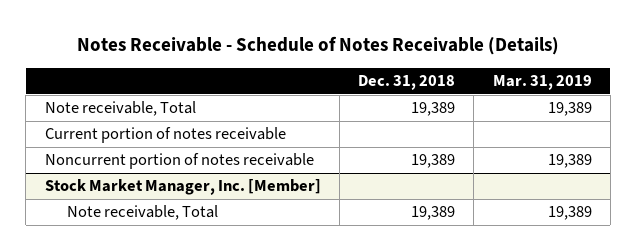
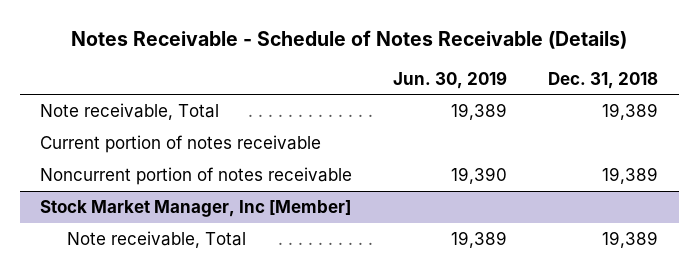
[492,75,592,91] Mar. 31, 2019 -> none
none -> [393,70,508,89] Jun. 30, 2019
[44,179,321,196] Stock Market Manager, Inc. [Member] -> [40,199,352,217] Stock Market Manager, Inc [Member]

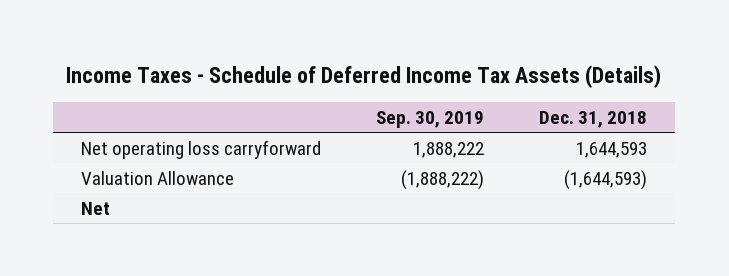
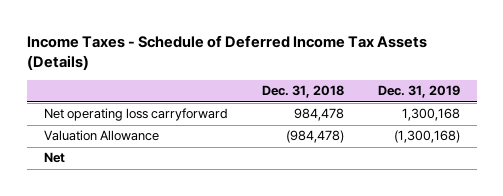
[376,110,485,128] Sep. 30, 2019 -> none
none -> [377,85,460,99] Dec. 31, 2019
[576,141,648,158] 1,644,593 -> [293,108,344,122] 984,478
[564,169,648,190] (1,644,593) -> [285,130,344,144] (984,478)

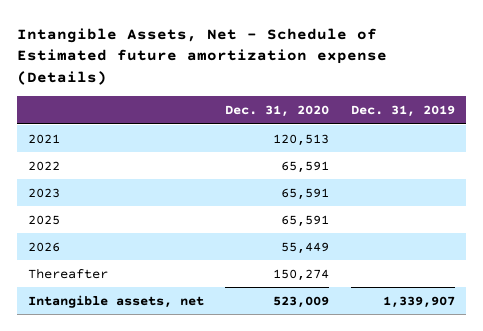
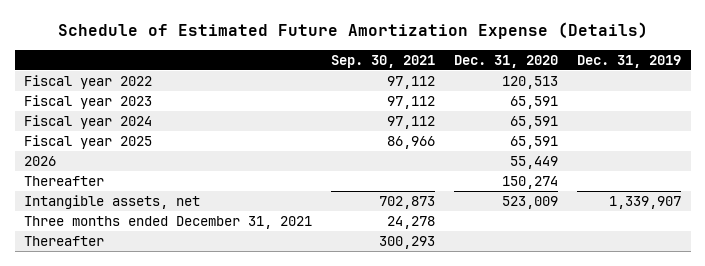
[16,27,387,86] Intangible Assets, Net - Schedule of Estimated future amortization expense (Details) -> [57,22,648,40] Schedule of Estimated Future Amortization Expense (Details)
none -> [331,54,436,68] Sep. 30, 2021
[27,133,60,144] 2021 -> [24,75,153,90] Fiscal year 2022
[27,160,60,171] 2022 -> [24,95,153,110] Fiscal year 2023
[27,187,60,198] 2023 -> [24,115,153,130] Fiscal year 2024
[27,214,60,225] 2025 -> [24,135,153,150] Fiscal year 2025
none -> [24,216,313,230] Three months ended December 31, 2021
none -> [24,236,105,247] Thereafter

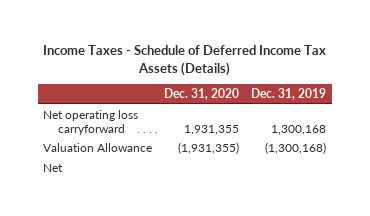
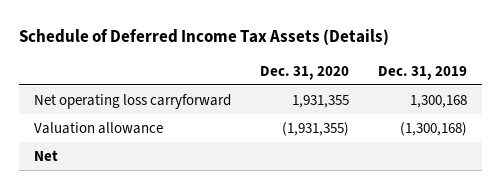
[42,45,326,76] Income Taxes - Schedule of Deferred Income Tax Assets (Details) -> [19,29,390,46] Schedule of Deferred Income Tax Assets (Details)
[43,142,153,152] Valuation Allowance -> [33,121,163,134] Valuation allowance

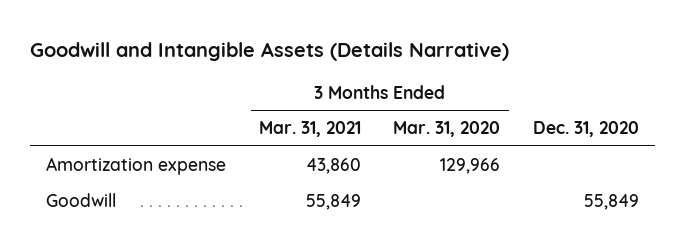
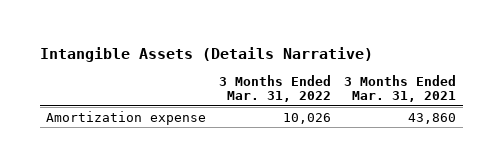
[29,42,509,62] Goodwill and Intangible Assets (Details Narrative) -> [39,46,373,62] Intangible Assets (Details Narrative)
[393,121,501,138] Mar. 31, 2020 -> none
[532,121,639,138] Dec. 31, 2020 -> none
none -> [219,74,332,103] 3 Months Ended Mar. 31, 2022
[46,193,117,208] Goodwill -> none

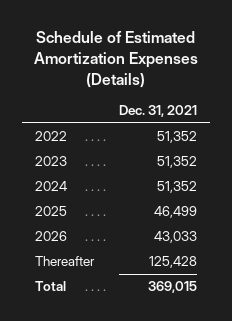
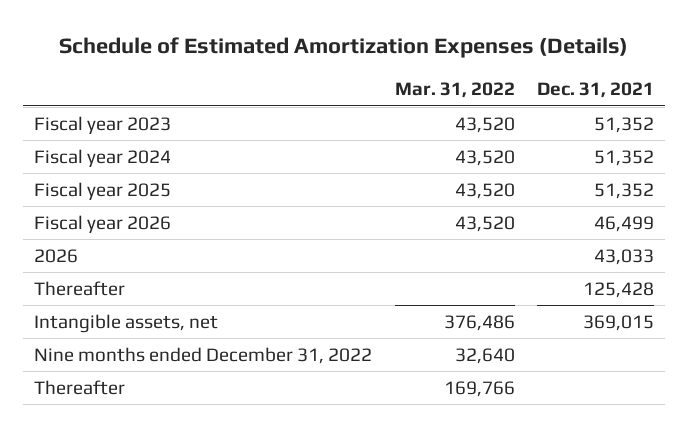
none -> [394,82,515,99] Mar. 31, 2022
[34,131,67,142] 2022 -> [34,115,172,134] Fiscal year 2023
[34,156,67,167] 2023 -> [34,148,172,167] Fiscal year 2024
[34,181,67,192] 2024 -> [34,181,172,200] Fiscal year 2025
[34,206,67,217] 2025 -> [34,214,172,233] Fiscal year 2026
[34,281,66,292] Total -> [34,313,219,333] Intangible assets, net
none -> [34,346,373,364] Nine months ended December 31, 2022
none -> [34,379,126,395] Thereafter

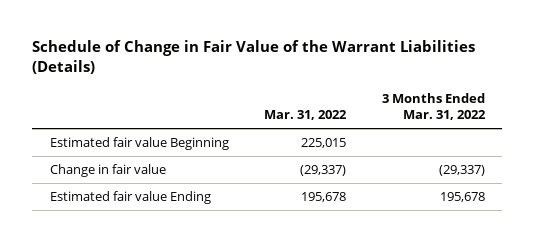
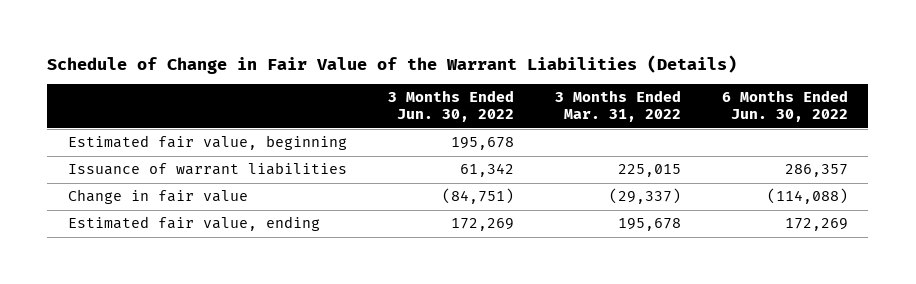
[264,110,348,121] Mar. 31, 2022 -> none
none -> [387,90,514,123] 3 Months Ended Jun. 30, 2022
none -> [721,90,848,123] 6 Months Ended Jun. 30, 2022
[49,136,229,150] Estimated fair value Beginning -> [67,135,347,151] Estimated fair value, beginning
none -> [67,162,347,176] Issuance of warrant liabilities
[49,190,211,204] Estimated fair value Ending -> [67,216,320,232] Estimated fair value, ending

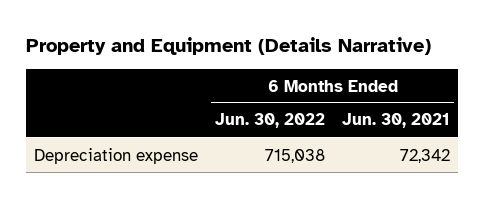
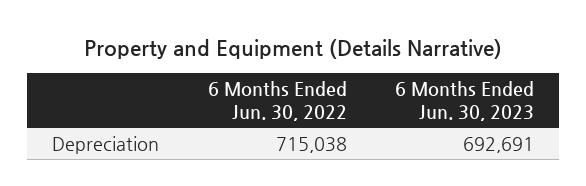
[341,113,450,129] Jun. 30, 2021 -> none
none -> [395,81,535,122] 6 Months Ended Jun. 30, 2023
[34,147,199,164] Depreciation expense -> [51,135,159,154] Depreciation

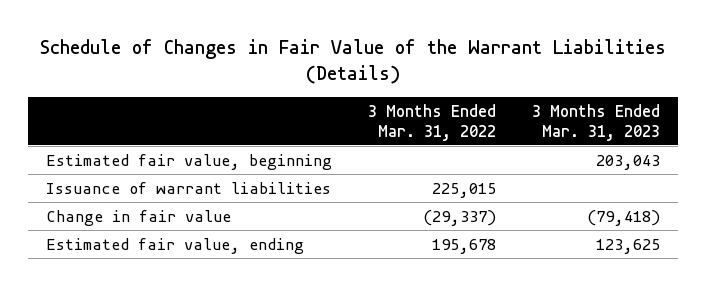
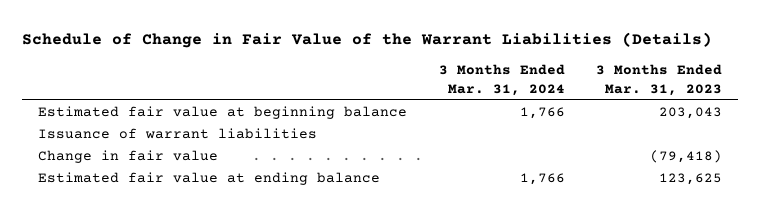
[40,39,667,85] Schedule of Changes in Fair Value of the Warrant Liabilities (Details) -> [21,32,712,49] Schedule of Change in Fair Value of the Warrant Liabilities (Details)
[368,103,497,141] 3 Months Ended Mar. 31, 2022 -> none
none -> [438,63,565,96] 3 Months Ended Mar. 31, 2024
[46,153,333,170] Estimated fair value, beginning -> [37,106,407,120] Estimated fair value at beginning balance
[46,237,305,254] Estimated fair value, ending -> [37,172,380,186] Estimated fair value at ending balance

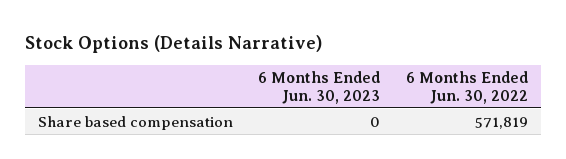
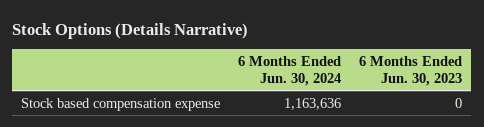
[406,70,529,104] 6 Months Ended Jun. 30, 2022 -> none
none -> [238,55,342,87] 6 Months Ended Jun. 30, 2024
[37,115,233,130] Share based compensation -> [21,97,221,111] Stock based compensation expense

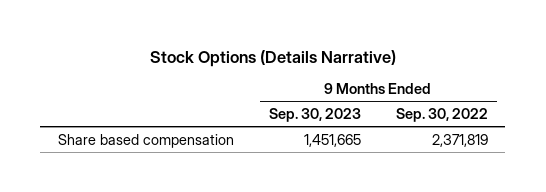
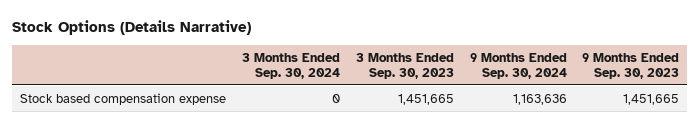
[395,107,488,122] Sep. 30, 2022 -> none
none -> [241,52,340,79] 3 Months Ended Sep. 30, 2024
none -> [355,52,454,79] 3 Months Ended Sep. 30, 2023
none -> [469,52,567,79] 9 Months Ended Sep. 30, 2024
[57,133,234,148] Share based compensation -> [20,92,227,105] Stock based compensation expense

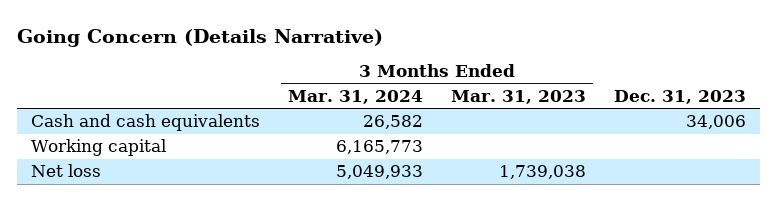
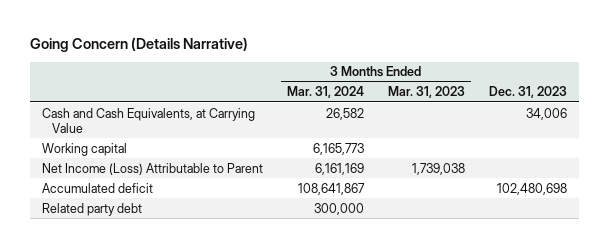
[30,114,260,132] Cash and cash equivalents -> [41,107,255,133] Cash and Cash Equivalents, at Carrying Value
[30,164,101,178] Net loss -> [41,162,263,175] Net Income (Loss) Attributable to Parent
[335,165,423,180] 5,049,933 -> [314,162,364,175] 6,161,169
none -> [41,182,153,193] Accumulated deficit
none -> [41,202,142,216] Related party debt

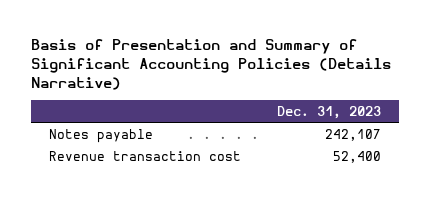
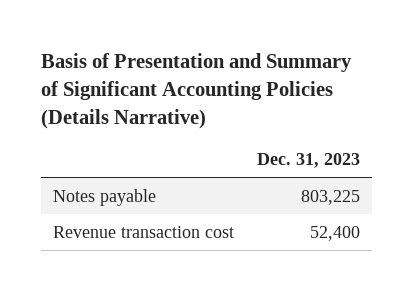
[324,128,381,141] 242,107 -> [301,189,361,205] 803,225

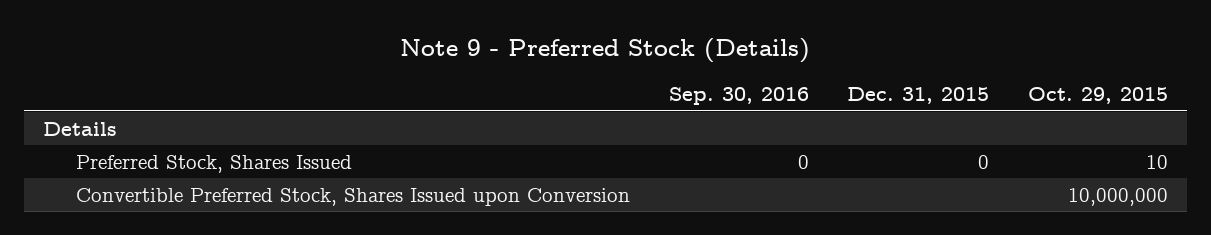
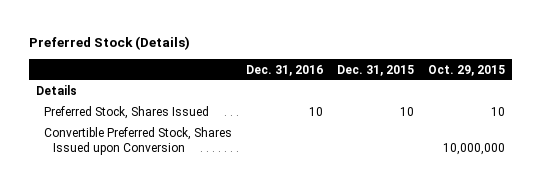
[400,38,811,64] Note 9 - Preferred Stock (Details) -> [29,36,191,51] Preferred Stock (Details)
[668,87,809,106] Sep. 30, 2016 -> none
none -> [246,64,324,76] Dec. 31, 2016
[978,154,990,169] 0 -> [399,107,414,117] 10

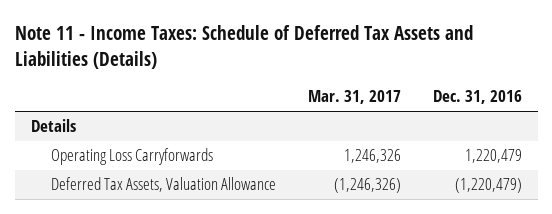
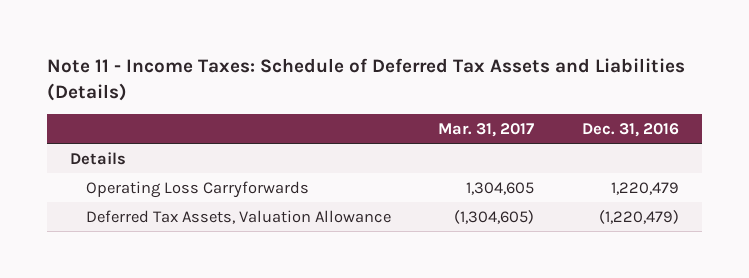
[343,149,401,164] 1,246,326 -> [466,181,535,195] 1,304,605
[333,178,401,194] (1,246,326) -> [454,209,535,224] (1,304,605)

